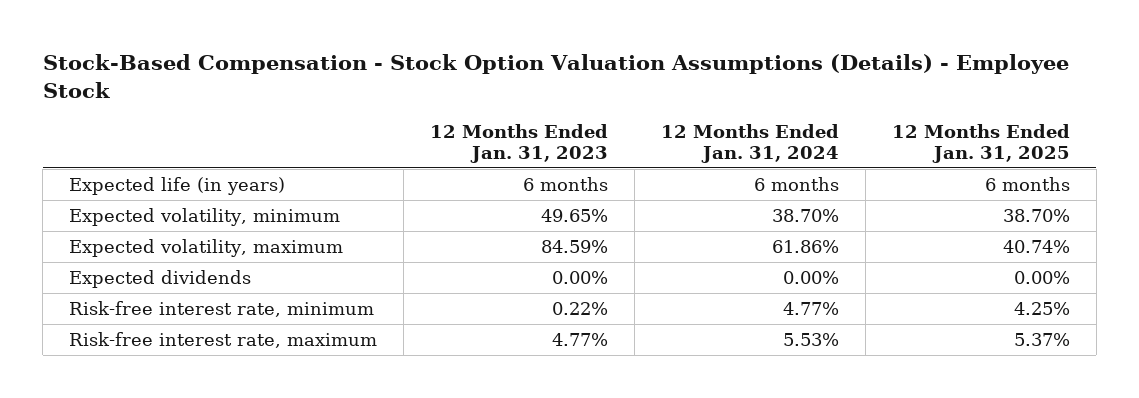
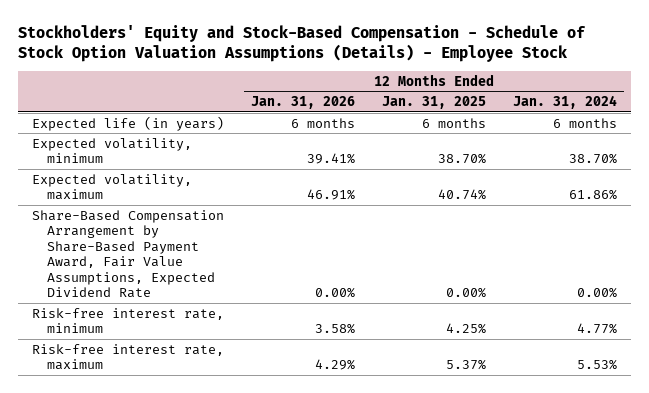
[42,54,1069,99] Stock-Based Compensation - Stock Option Valuation Assumptions (Details) - Employee Stock -> [18,25,587,63] Stockholders' Equity and Stock-Based Compensation - Schedule of Stock Option Valuation Assumptions (Details) - Employee Stock
[430,124,609,163] 12 Months Ended Jan. 31, 2023 -> none
none -> [251,96,356,110] Jan. 31, 2026
[69,270,252,289] Expected dividends -> [31,209,224,298] Share-Based Compensation Arrangement by Share-Based Payment Award, Fair Value Assumptions, Expected Dividend Rate

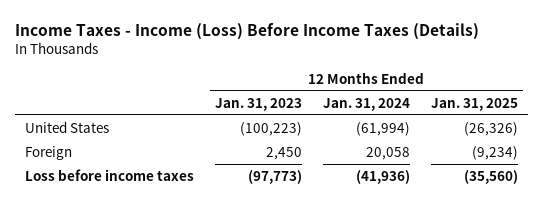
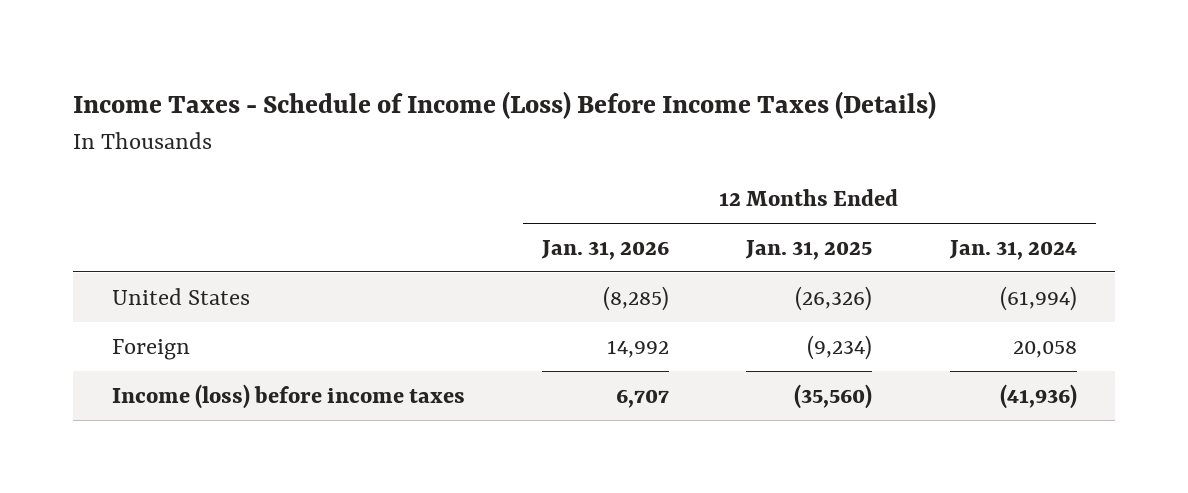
[14,22,479,40] Income Taxes - Income (Loss) Before Income Taxes (Details) -> [72,91,936,120] Income Taxes - Schedule of Income (Loss) Before Income Taxes (Details)
[215,97,303,111] Jan. 31, 2023 -> none
none -> [540,240,669,261] Jan. 31, 2026
[25,168,195,181] Loss before income taxes -> [111,383,465,409] Income (loss) before income taxes

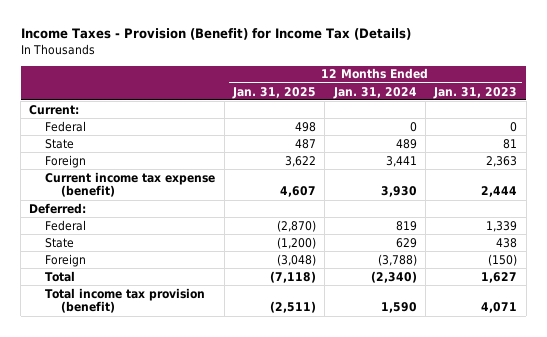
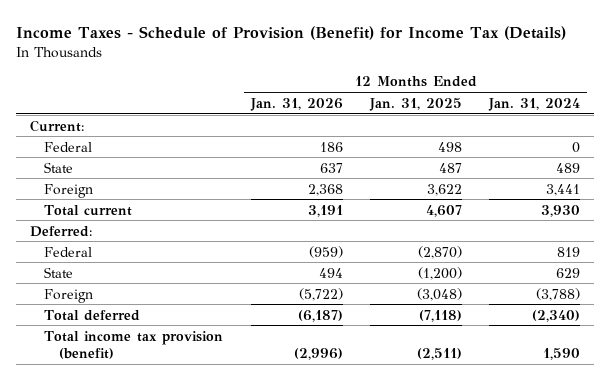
[20,28,411,41] Income Taxes - Provision (Benefit) for Income Tax (Details) -> [15,25,566,40] Income Taxes - Schedule of Provision (Benefit) for Income Tax (Details)
[433,86,518,99] Jan. 31, 2023 -> none
none -> [249,97,343,111] Jan. 31, 2026
[45,171,216,198] Current income tax expense (benefit) -> [44,204,133,216] Total current
[45,270,76,282] Total -> [44,309,141,321] Total deferred

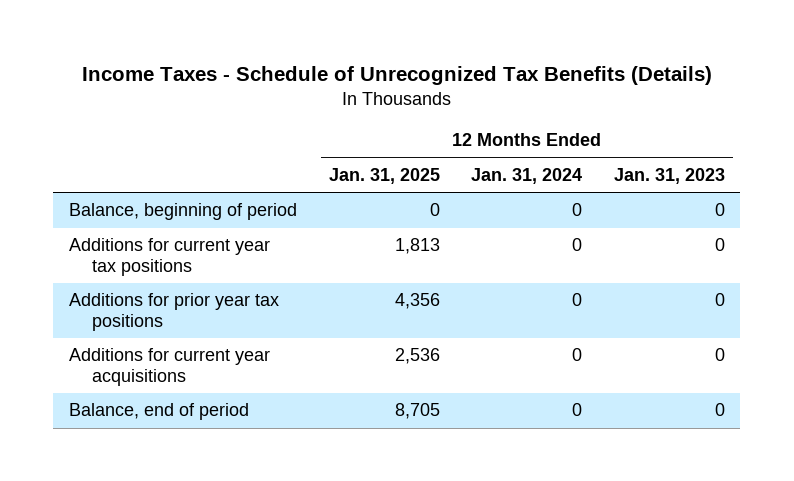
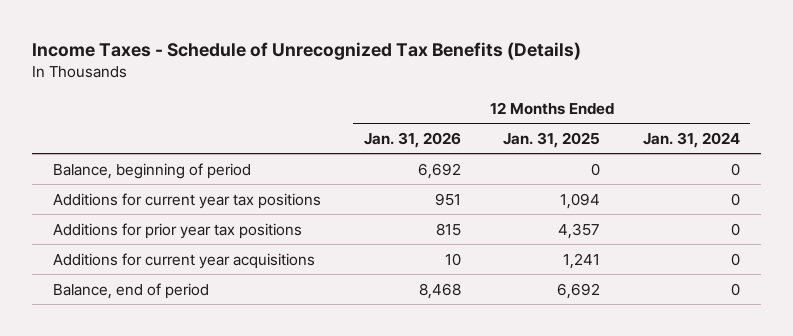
[613,167,725,184] Jan. 31, 2023 -> none
none -> [363,131,461,148] Jan. 31, 2026
[394,238,440,255] 1,813 -> [560,192,601,209] 1,094
[394,293,440,310] 4,356 -> [558,222,601,239] 4,357
[394,348,440,365] 2,536 -> [563,252,601,269] 1,241
[394,403,440,420] 8,705 -> [557,282,601,299] 6,692

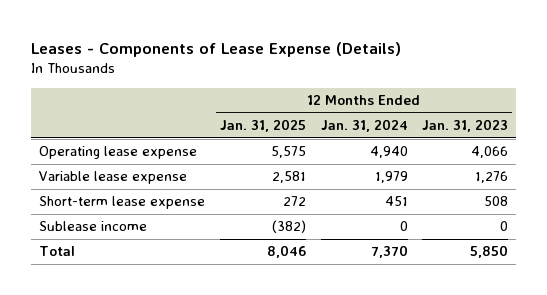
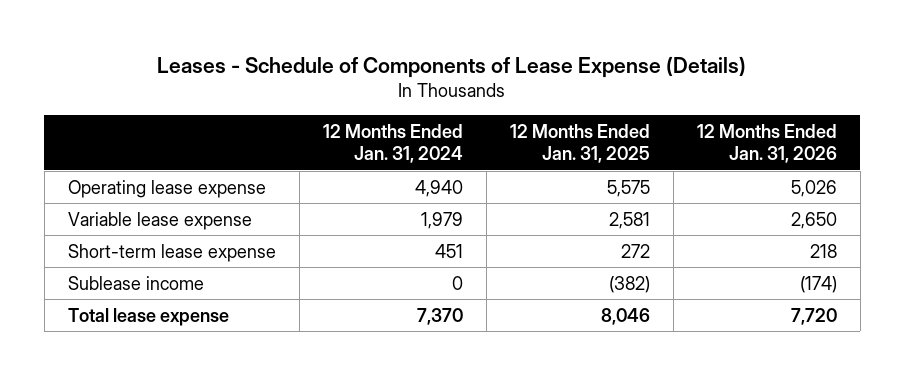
[31,41,402,57] Leases - Components of Lease Expense (Details) -> [157,55,747,78] Leases - Schedule of Components of Lease Expense (Details)
[422,119,509,133] Jan. 31, 2023 -> none
none -> [696,124,837,164] 12 Months Ended Jan. 31, 2026
[38,246,75,257] Total -> [67,307,229,326] Total lease expense

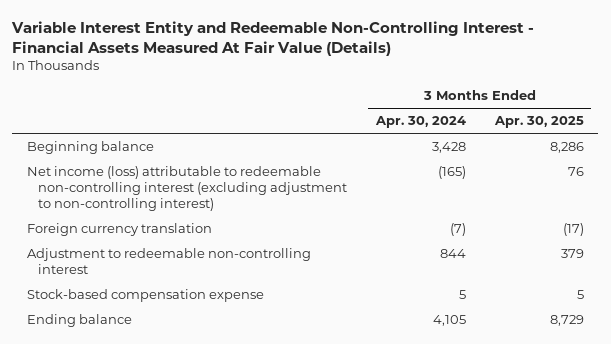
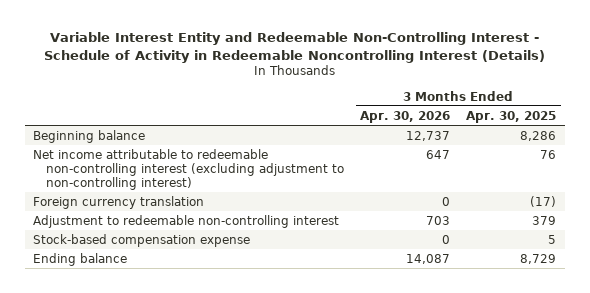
[11,20,535,56] Variable Interest Entity and Redeemable Non-Controlling Interest - Financial Assets Measured At Fair Value (Details) -> [43,32,545,64] Variable Interest Entity and Redeemable Non-Controlling Interest - Schedule of Activity in Redeemable Noncontrolling Interest (Details)
[374,116,466,129] Apr. 30, 2024 -> none
none -> [360,110,451,123] Apr. 30, 2026
[26,166,347,211] Net income (loss) attributable to redeemable non-controlling interest (excluding adjustment to non-controlling interest) -> [33,148,344,190] Net income attributable to redeemable non-controlling interest (excluding adjustment to non-controlling interest)

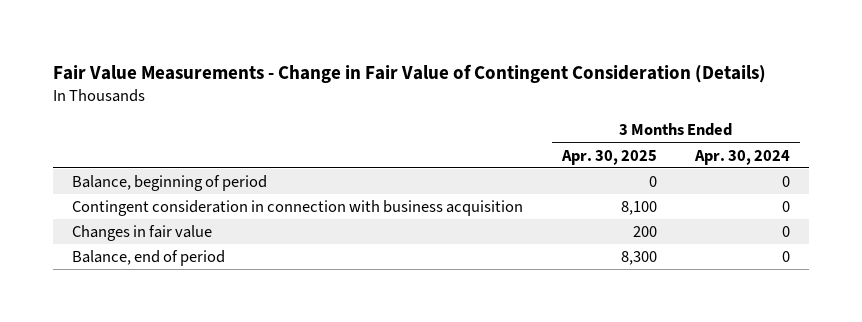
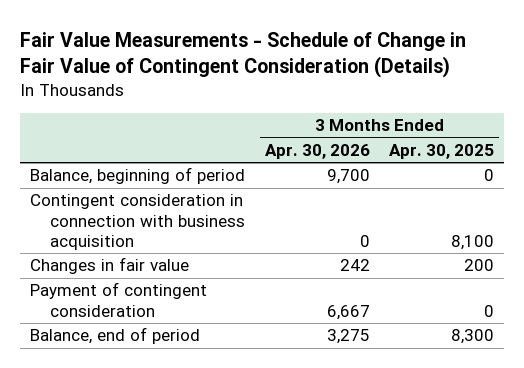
[53,63,767,83] Fair Value Measurements - Change in Fair Value of Contingent Consideration (Details) -> [20,31,467,78] Fair Value Measurements - Schedule of Change in Fair Value of Contingent Consideration (Details)
[694,149,791,165] Apr. 30, 2024 -> none
none -> [264,143,370,159] Apr. 30, 2026
none -> [30,282,208,317] Payment of contingent consideration

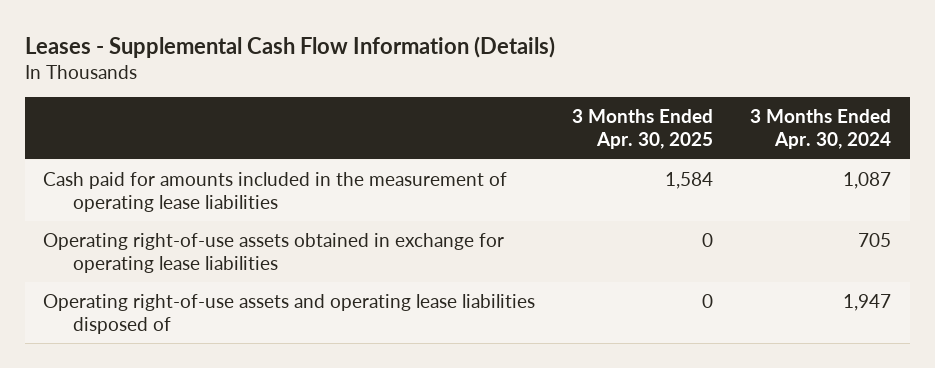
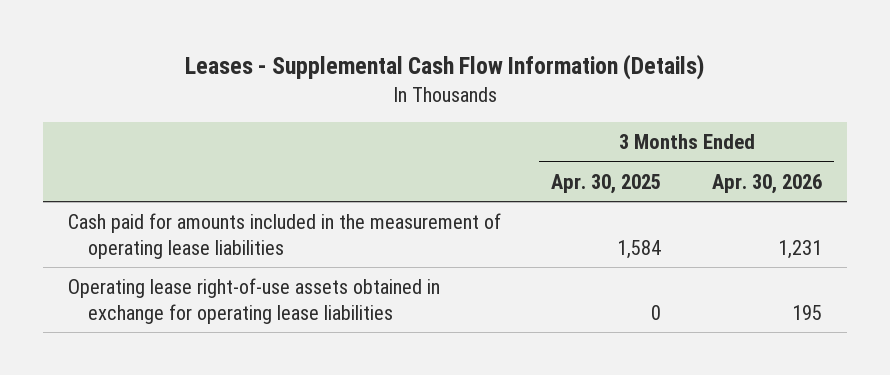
[750,109,892,150] 3 Months Ended Apr. 30, 2024 -> none
none -> [711,173,822,194] Apr. 30, 2026
[43,293,536,334] Operating right-of-use assets and operating lease liabilities disposed of -> none
[43,232,505,273] Operating right-of-use assets obtained in exchange for operating lease liabilities -> [67,277,440,324] Operating lease right-of-use assets obtained in exchange for operating lease liabilities

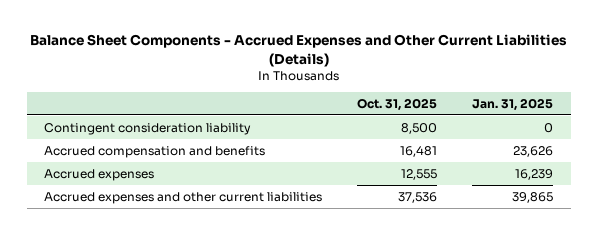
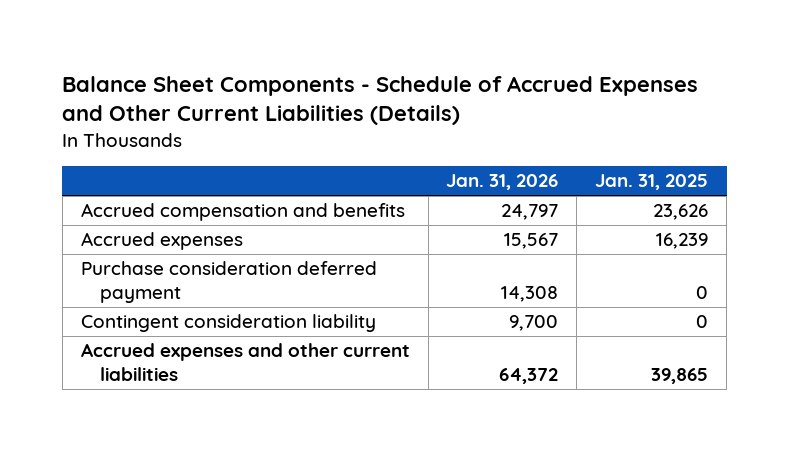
[29,34,567,67] Balance Sheet Components - Accrued Expenses and Other Current Liabilities (Details) -> [62,75,699,126] Balance Sheet Components - Schedule of Accrued Expenses and Other Current Liabilities (Details)
[357,97,438,111] Oct. 31, 2025 -> none
none -> [446,174,559,191] Jan. 31, 2026
none -> [80,261,377,303] Purchase consideration deferred payment
[44,122,252,135] Contingent consideration liability -> [80,314,376,333] Contingent consideration liability

